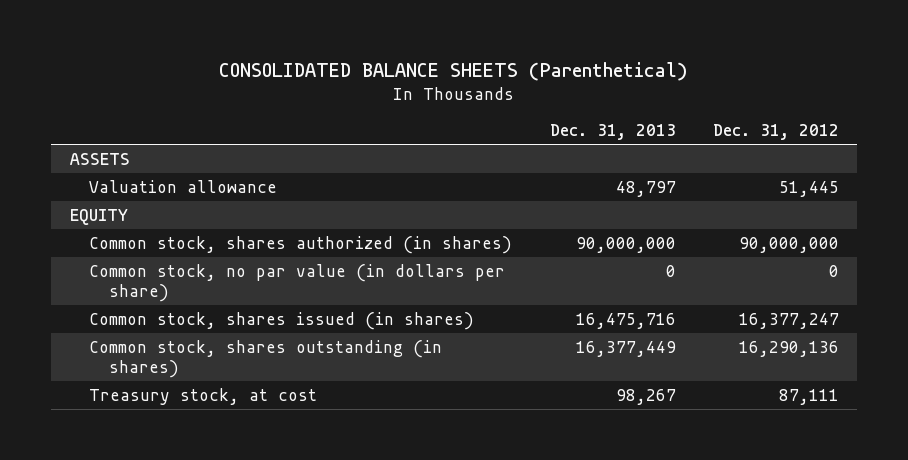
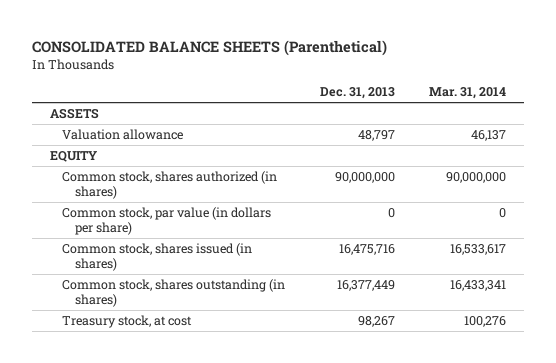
[712,124,839,141] Dec. 31, 2012 -> none
none -> [429,87,507,100] Mar. 31, 2014
[89,263,506,302] Common stock, no par value (in dollars per share) -> [62,207,272,235] Common stock, par value (in dollars per share)

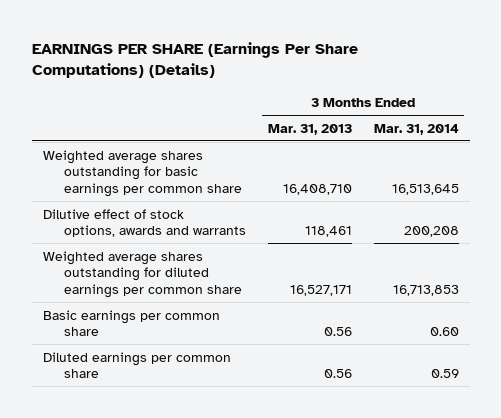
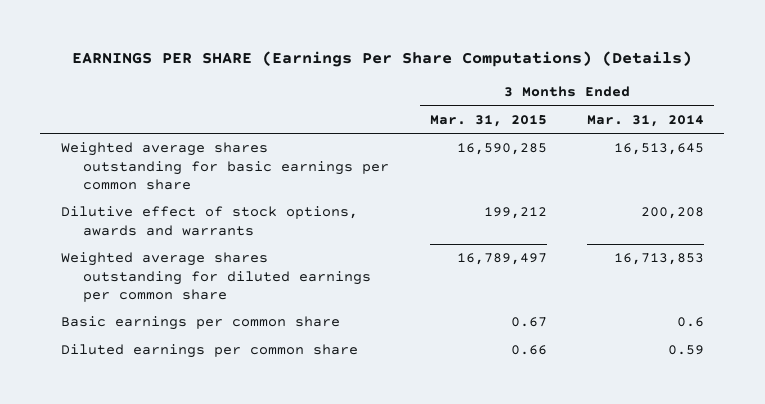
[267,123,352,135] Mar. 31, 2013 -> none
none -> [429,114,547,127] Mar. 31, 2015
[429,327,459,337] 0.60 -> [677,317,705,328] 0.6

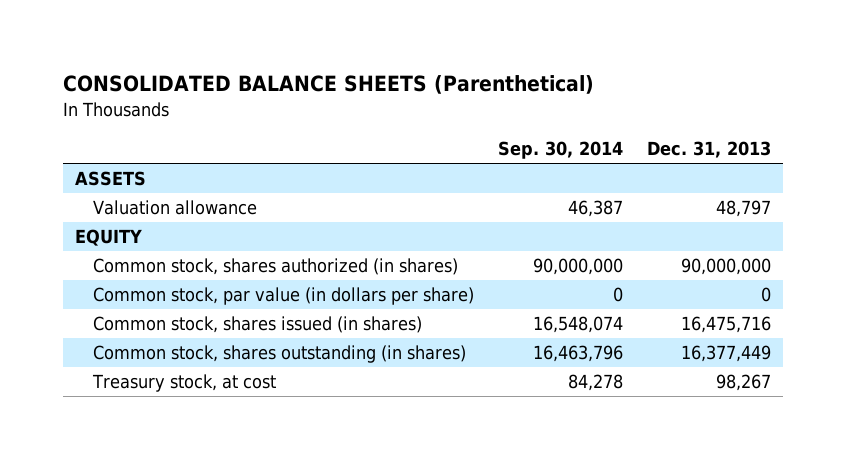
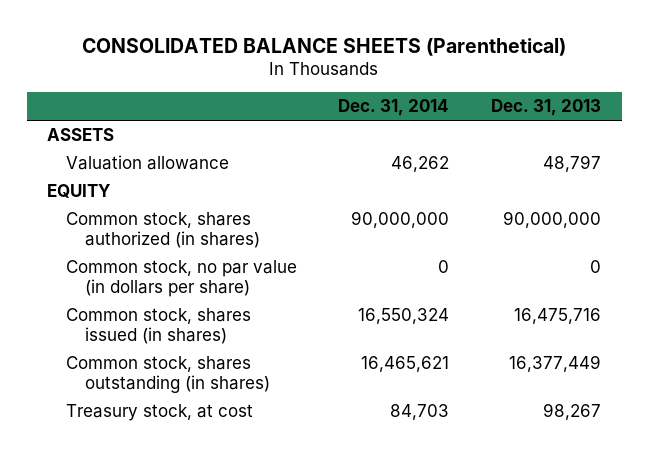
[498,140,624,159] Sep. 30, 2014 -> none
none -> [338,99,450,117] Dec. 31, 2014
[93,287,475,306] Common stock, par value (in dollars per share) -> [65,260,297,297] Common stock, no par value (in dollars per share)

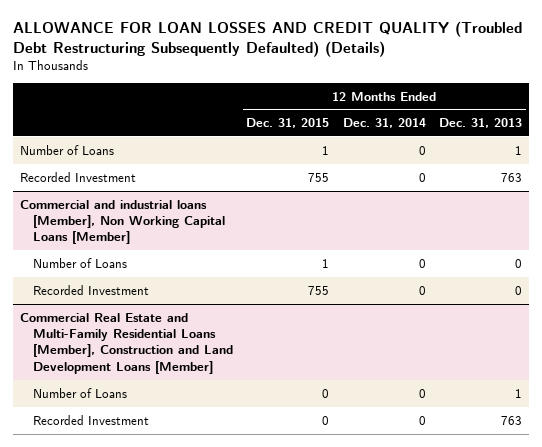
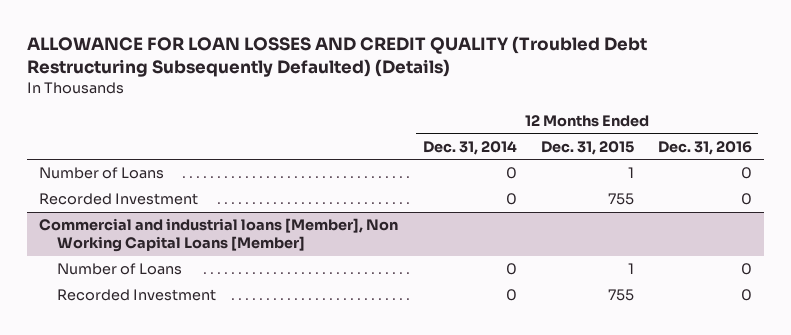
[439,118,523,129] Dec. 31, 2013 -> none
none -> [658,140,753,155] Dec. 31, 2016
[19,312,234,374] Commercial Real Estate and Multi-Family Residential Loans [Member], Construction and Land Development Loans [Member] -> none
[33,387,128,398] Number of Loans -> none
[33,414,150,425] Recorded Investment -> none

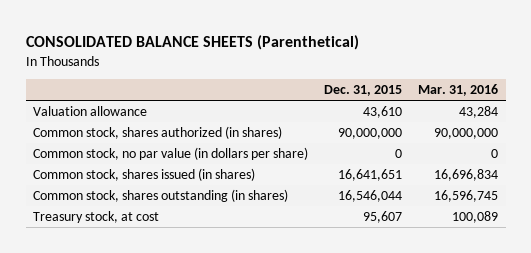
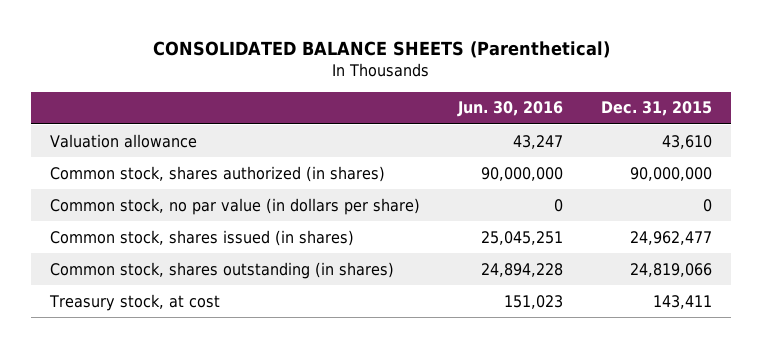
[417,84,498,97] Mar. 31, 2016 -> none
none -> [456,101,563,118] Jun. 30, 2016
[338,168,403,181] 16,641,651 -> [629,230,712,245] 24,962,477
[338,189,403,202] 16,546,044 -> [629,262,712,277] 24,819,066
[363,210,403,223] 95,607 -> [652,294,712,309] 143,411

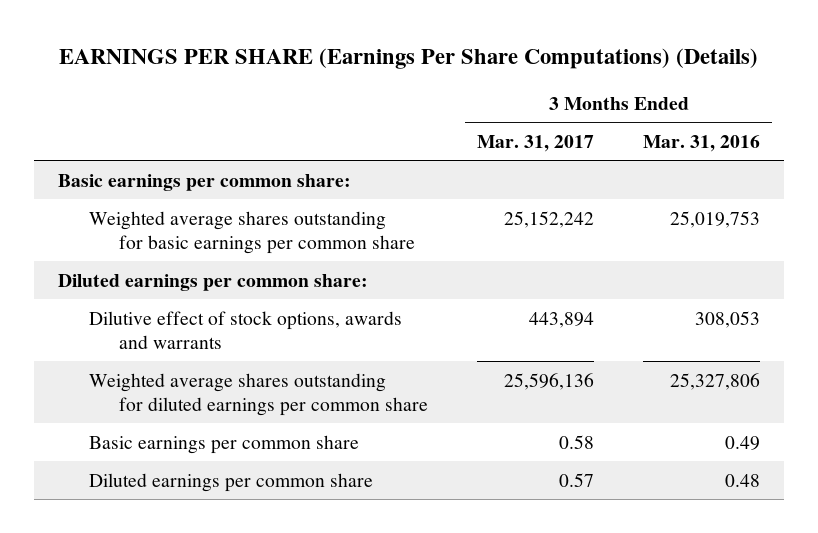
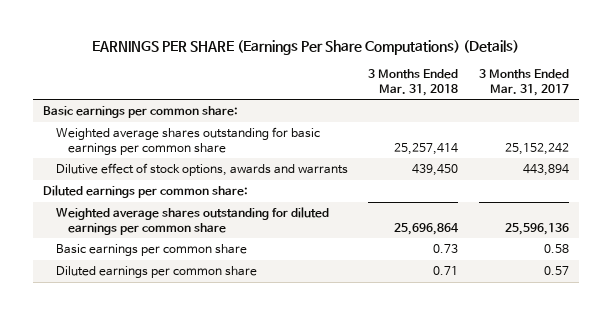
[643,134,761,152] Mar. 31, 2016 -> none
none -> [368,69,459,96] 3 Months Ended Mar. 31, 2018
[58,273,369,291] Diluted earnings per common share: -> [43,185,249,199] Diluted earnings per common share:

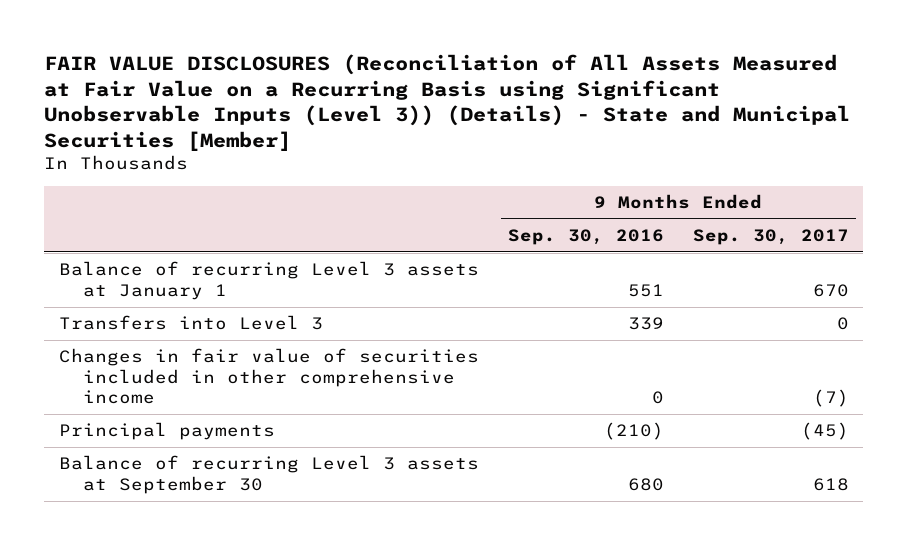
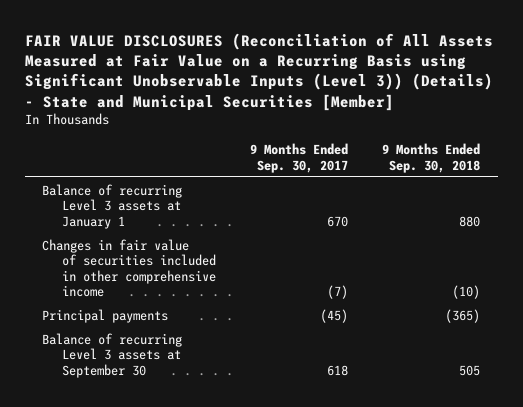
[507,229,664,246] Sep. 30, 2016 -> none
none -> [382,143,481,173] 9 Months Ended Sep. 30, 2018
[58,315,323,331] Transfers into Level 3 -> none

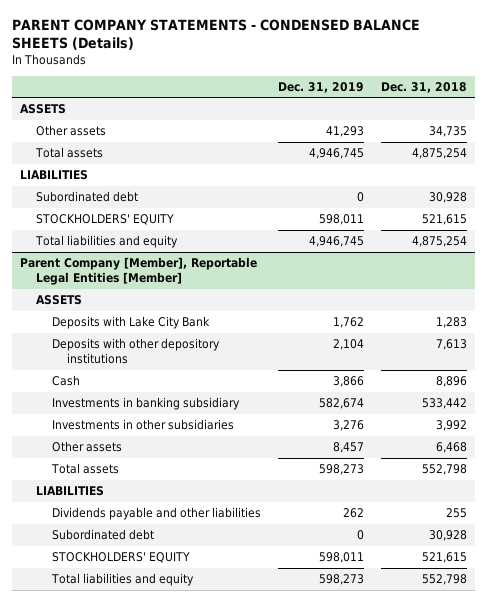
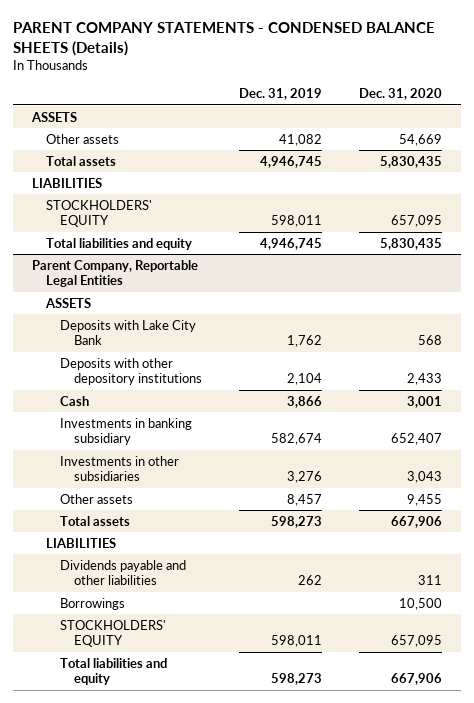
[380,81,467,93] Dec. 31, 2018 -> none
none -> [359,88,443,101] Dec. 31, 2020
[325,126,364,138] 41,293 -> [279,133,323,146] 41,082
[35,191,138,203] Subordinated debt -> none
[20,257,258,285] Parent Company [Member], Reportable Legal Entities [Member] -> [31,259,198,288] Parent Company, Reportable Legal Entities
[51,529,154,541] Subordinated debt -> none
none -> [60,597,126,610] Borrowings

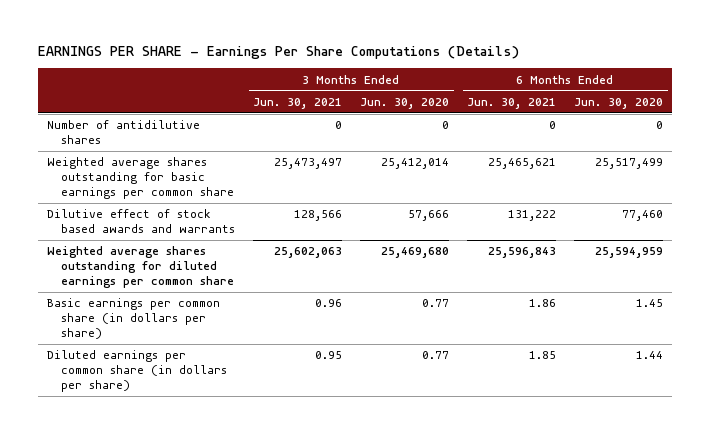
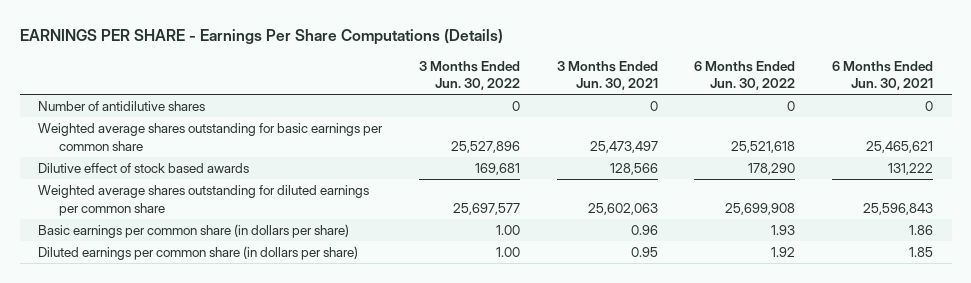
[360,97,450,109] Jun. 30, 2020 -> none
[574,97,664,109] Jun. 30, 2020 -> none
none -> [418,60,520,91] 3 Months Ended Jun. 30, 2022
none -> [694,60,796,91] 6 Months Ended Jun. 30, 2022
[46,209,236,234] Dilutive effect of stock based awards and warrants -> [38,163,250,174] Dilutive effect of stock based awards

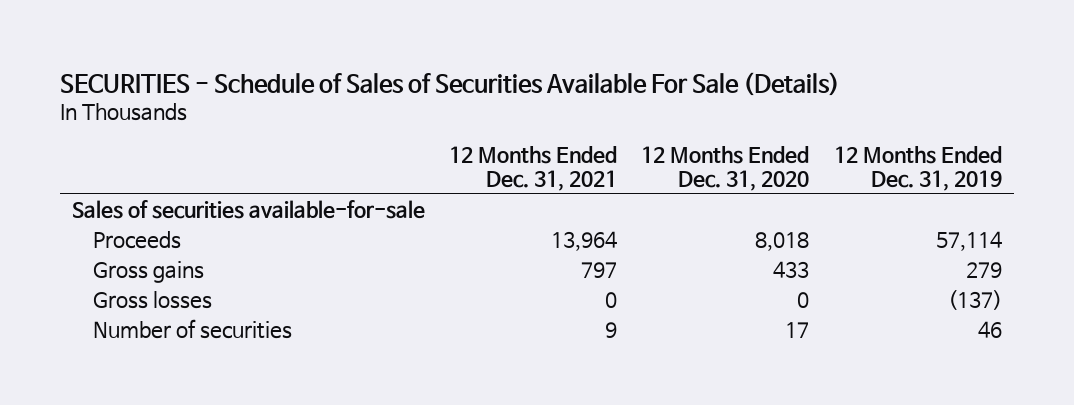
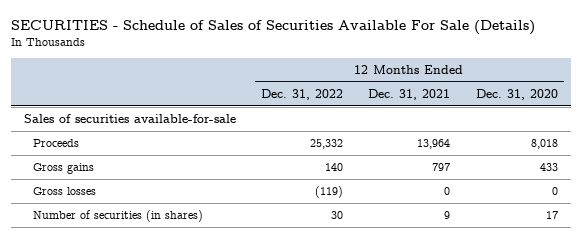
[833,145,1002,192] 12 Months Ended Dec. 31, 2019 -> none
none -> [261,88,344,100] Dec. 31, 2022
[92,319,292,340] Number of securities -> [32,209,203,222] Number of securities (in shares)

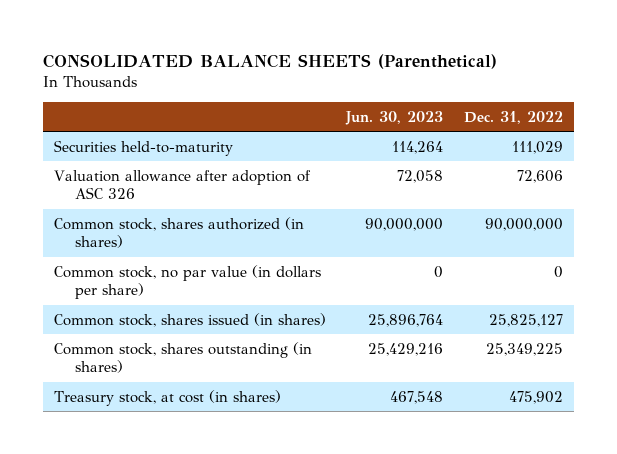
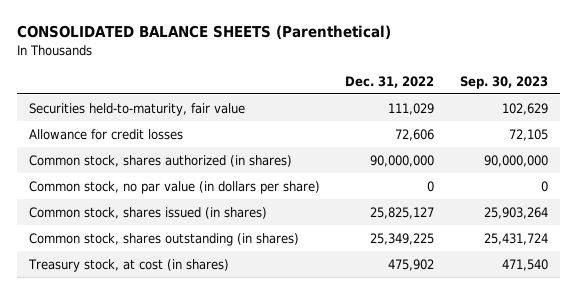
[345,110,444,125] Jun. 30, 2023 -> none
none -> [459,75,548,89] Sep. 30, 2023
[53,139,233,156] Securities held-to-maturity -> [29,102,246,116] Securities held-to-maturity, fair value
[53,169,311,200] Valuation allowance after adoption of ASC 326 -> [29,128,184,140] Allowance for credit losses

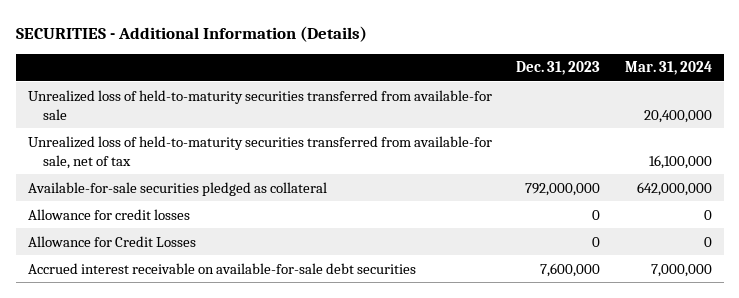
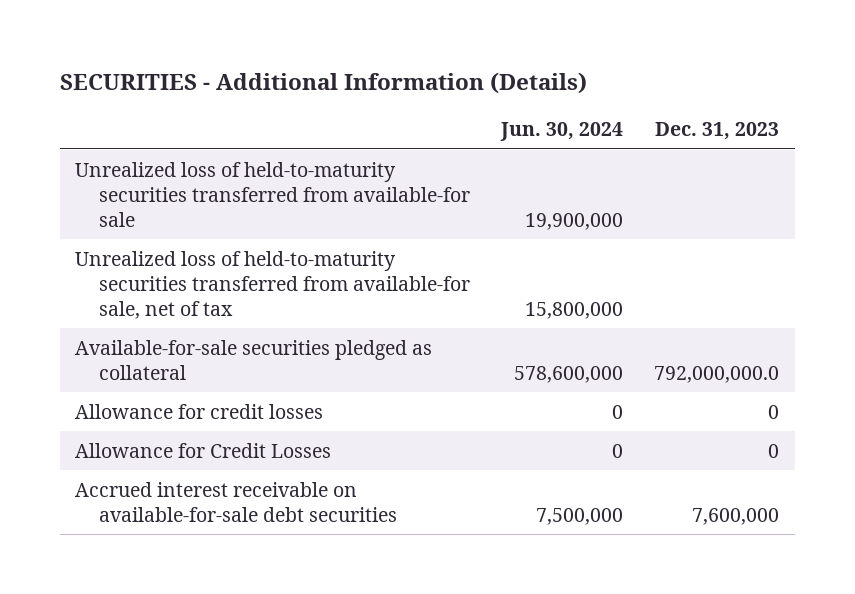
[624,61,712,76] Mar. 31, 2024 -> none
none -> [500,122,624,142] Jun. 30, 2024
[525,182,601,196] 792,000,000 -> [654,365,780,383] 792,000,000.0

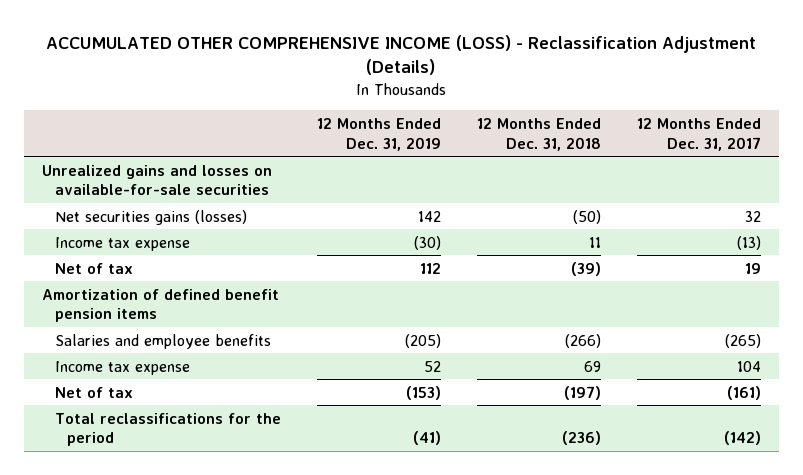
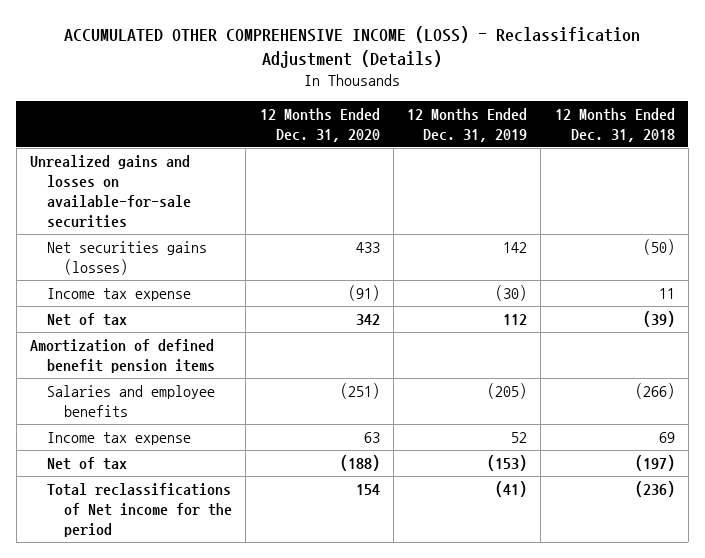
[636,118,761,151] 12 Months Ended Dec. 31, 2017 -> none
none -> [259,107,380,142] 12 Months Ended Dec. 31, 2020
[54,412,281,447] Total reclassifications for the period -> [47,482,233,537] Total reclassifications of Net income for the period

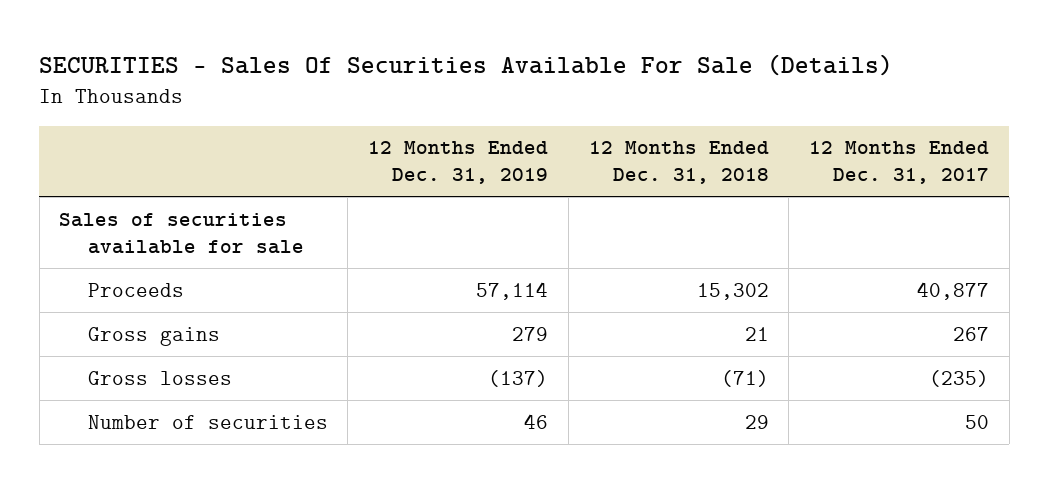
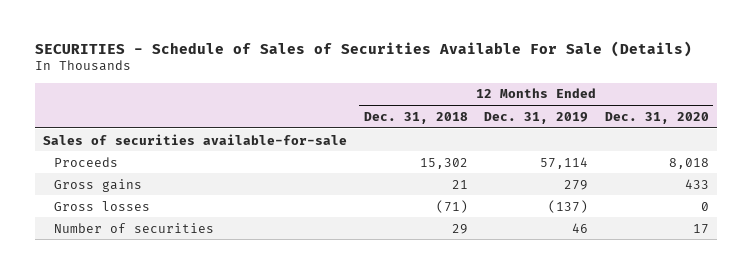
[39,54,894,77] SECURITIES - Sales Of Securities Available For Sale (Details) -> [34,40,692,57] SECURITIES - Schedule of Sales of Securities Available For Sale (Details)
[809,141,990,185] 12 Months Ended Dec. 31, 2017 -> none
none -> [604,111,709,124] Dec. 31, 2020
[59,212,304,254] Sales of securities available for sale -> [43,133,348,145] Sales of securities available-for-sale

